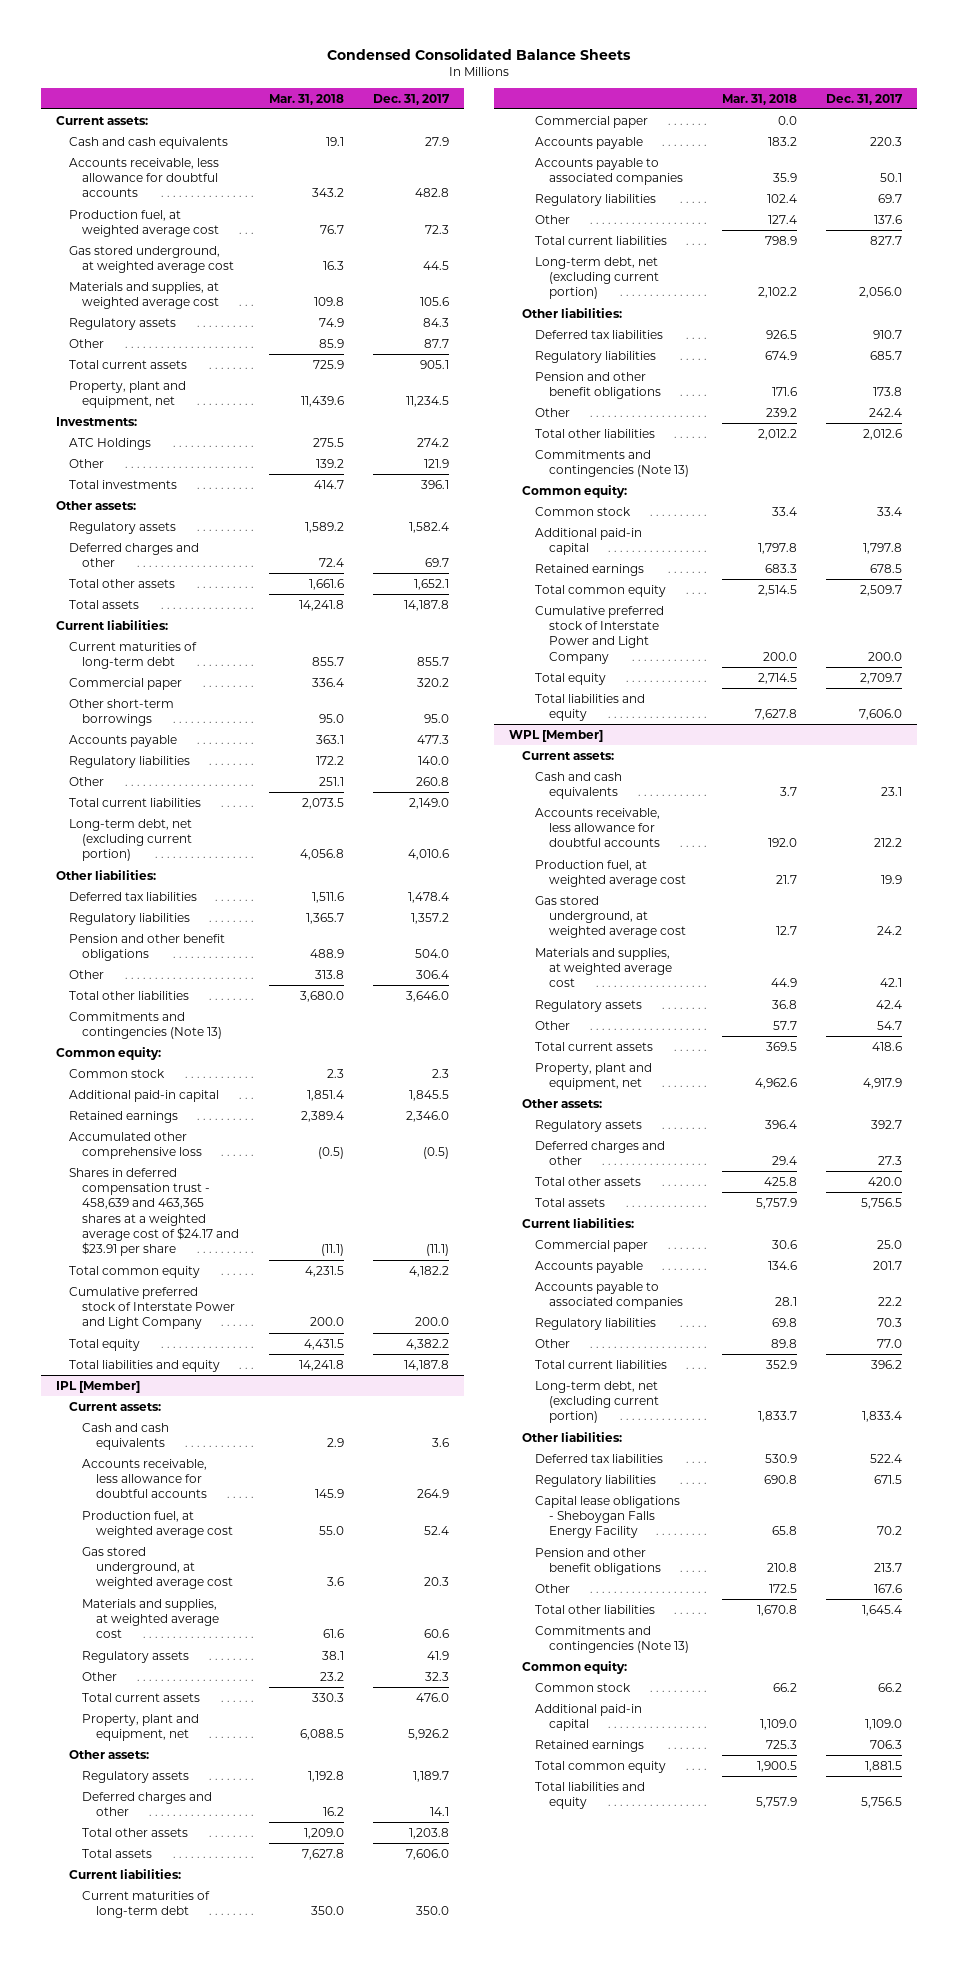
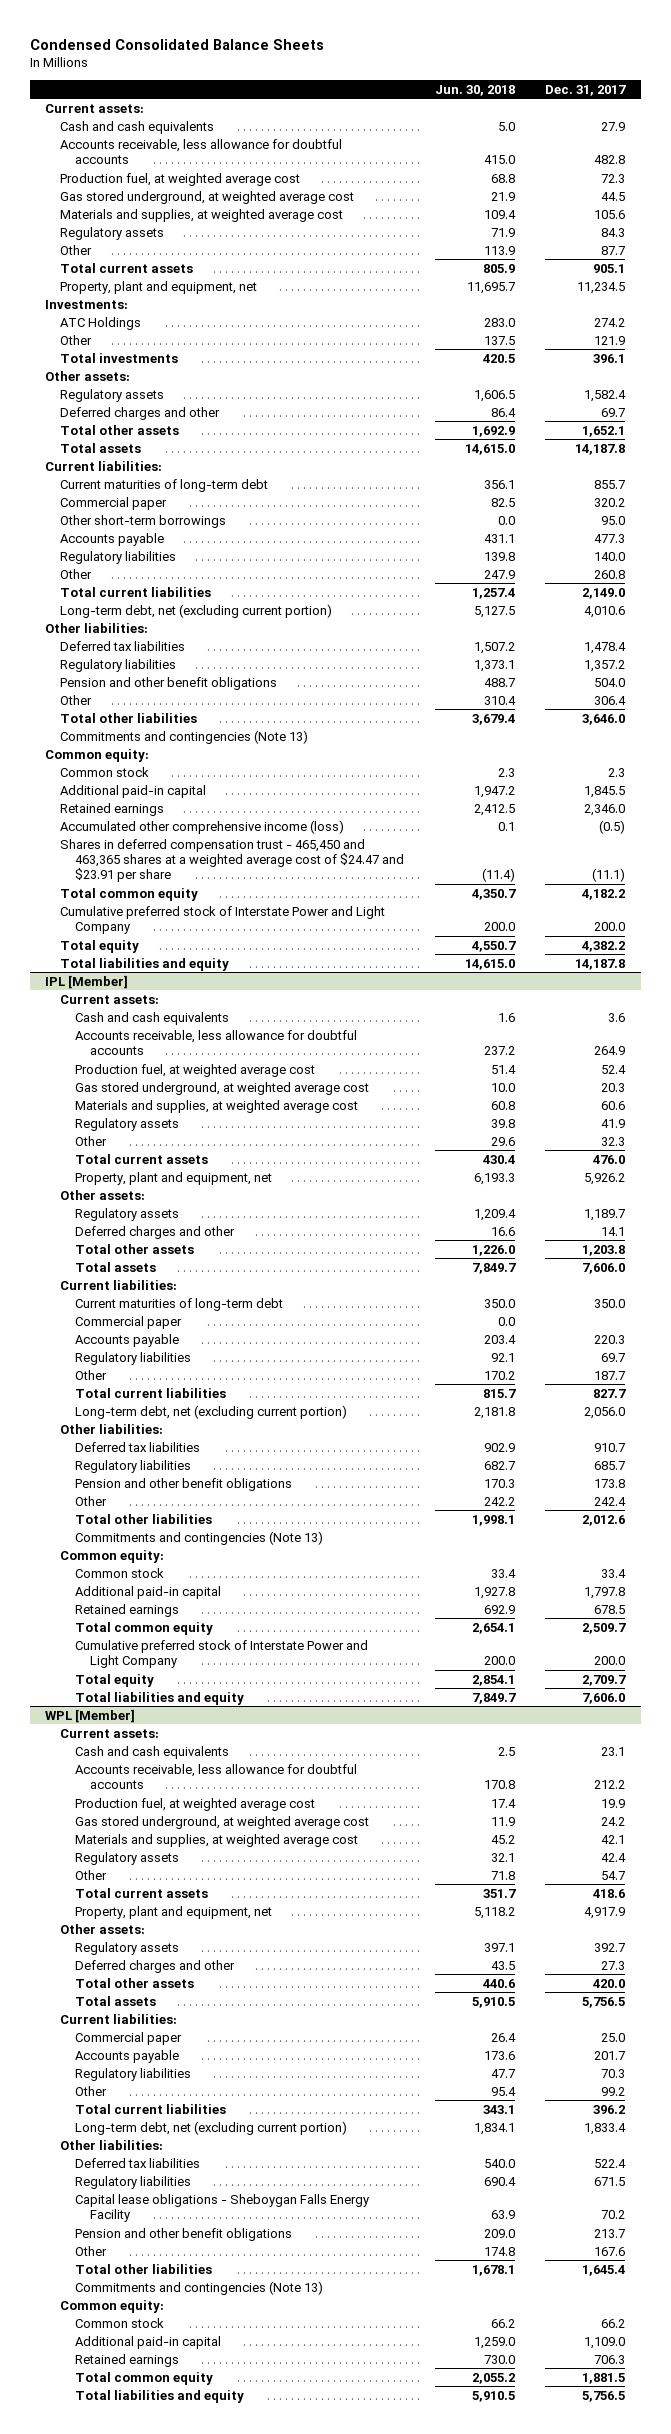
[268,93,344,105] Mar. 31, 2018 -> none
none -> [434,84,515,96] Jun. 30, 2018
[68,1131,203,1160] Accumulated other comprehensive loss -> [60,819,345,834] Accumulated other comprehensive income (loss)
[68,1167,240,1257] Shares in deferred compensation trust - 458,639 and 463,365 shares at a weighted average cost of $24.17 and $23.91 per share -> [60,838,405,883] Shares in deferred compensation trust - 465,450 and 463,365 shares at a weighted average cost of $24.47 and $23.91 per share
[535,157,683,186] Accounts payable to associated companies -> none
[874,214,903,224] 137.6 -> [594,1370,626,1380] 187.7
[535,1281,683,1310] Accounts payable to associated companies -> none
[877,1338,903,1348] 77.0 -> [601,2086,626,2096] 99.2

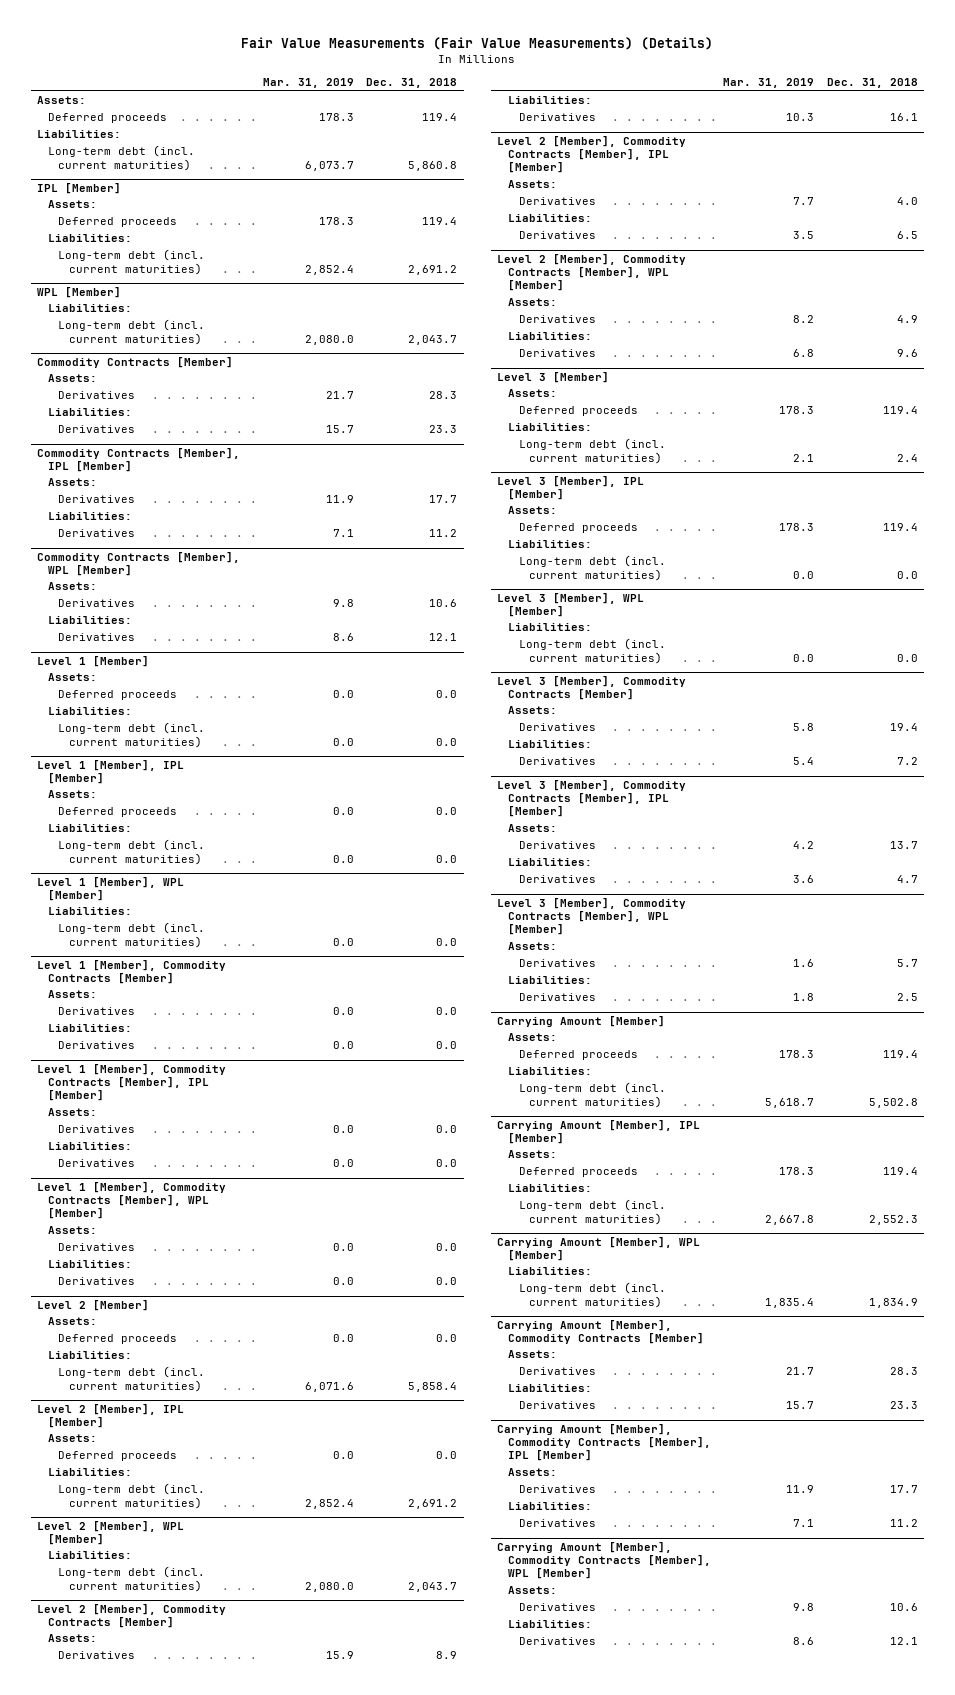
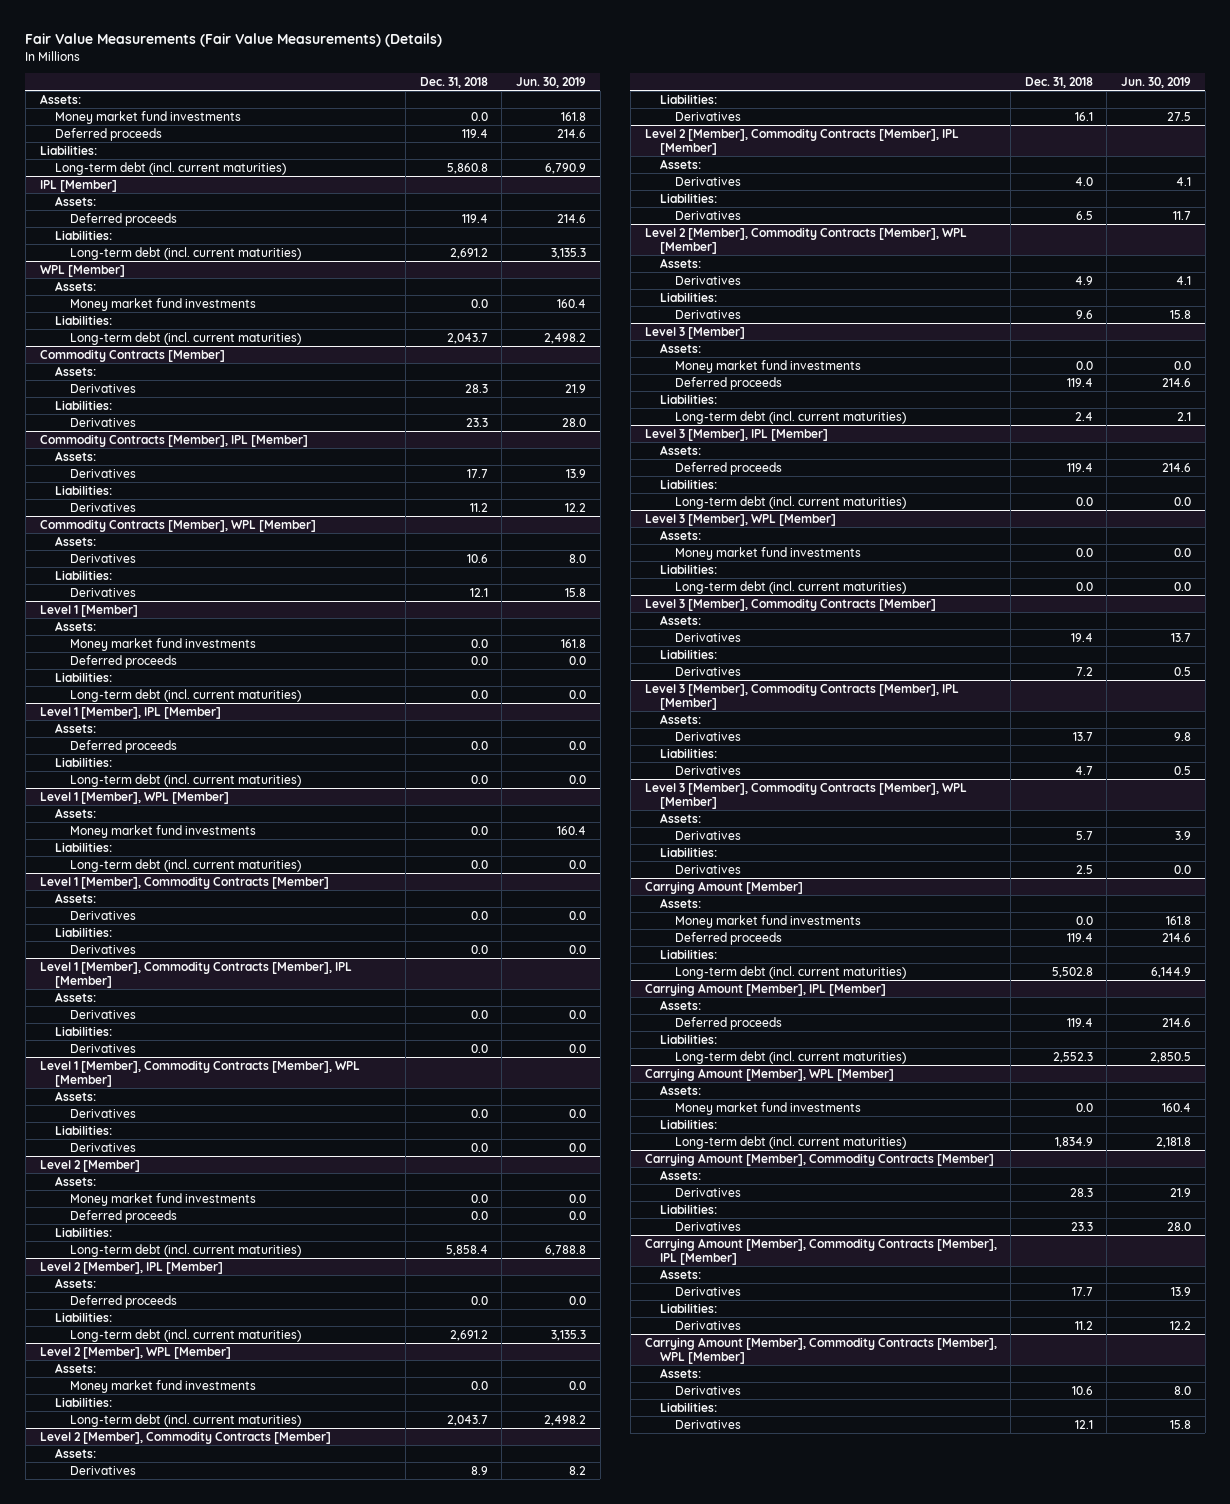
[262,78,354,89] Mar. 31, 2019 -> none
none -> [515,76,586,88] Jun. 30, 2019
none -> [54,110,241,124] Money market fund investments
none -> [54,280,96,291] Assets:
none -> [69,297,256,311] Money market fund investments
none -> [69,637,256,651] Money market fund investments
none -> [54,807,96,818] Assets:
none -> [69,824,256,838] Money market fund investments
none -> [69,1192,256,1206] Money market fund investments
none -> [54,1362,96,1373] Assets:
none -> [69,1379,256,1393] Money market fund investments
none -> [674,359,861,373] Money market fund investments
none -> [659,529,701,540] Assets:
none -> [674,546,861,560] Money market fund investments
none -> [674,914,861,928] Money market fund investments
none -> [659,1084,701,1095] Assets:
none -> [674,1101,861,1115] Money market fund investments

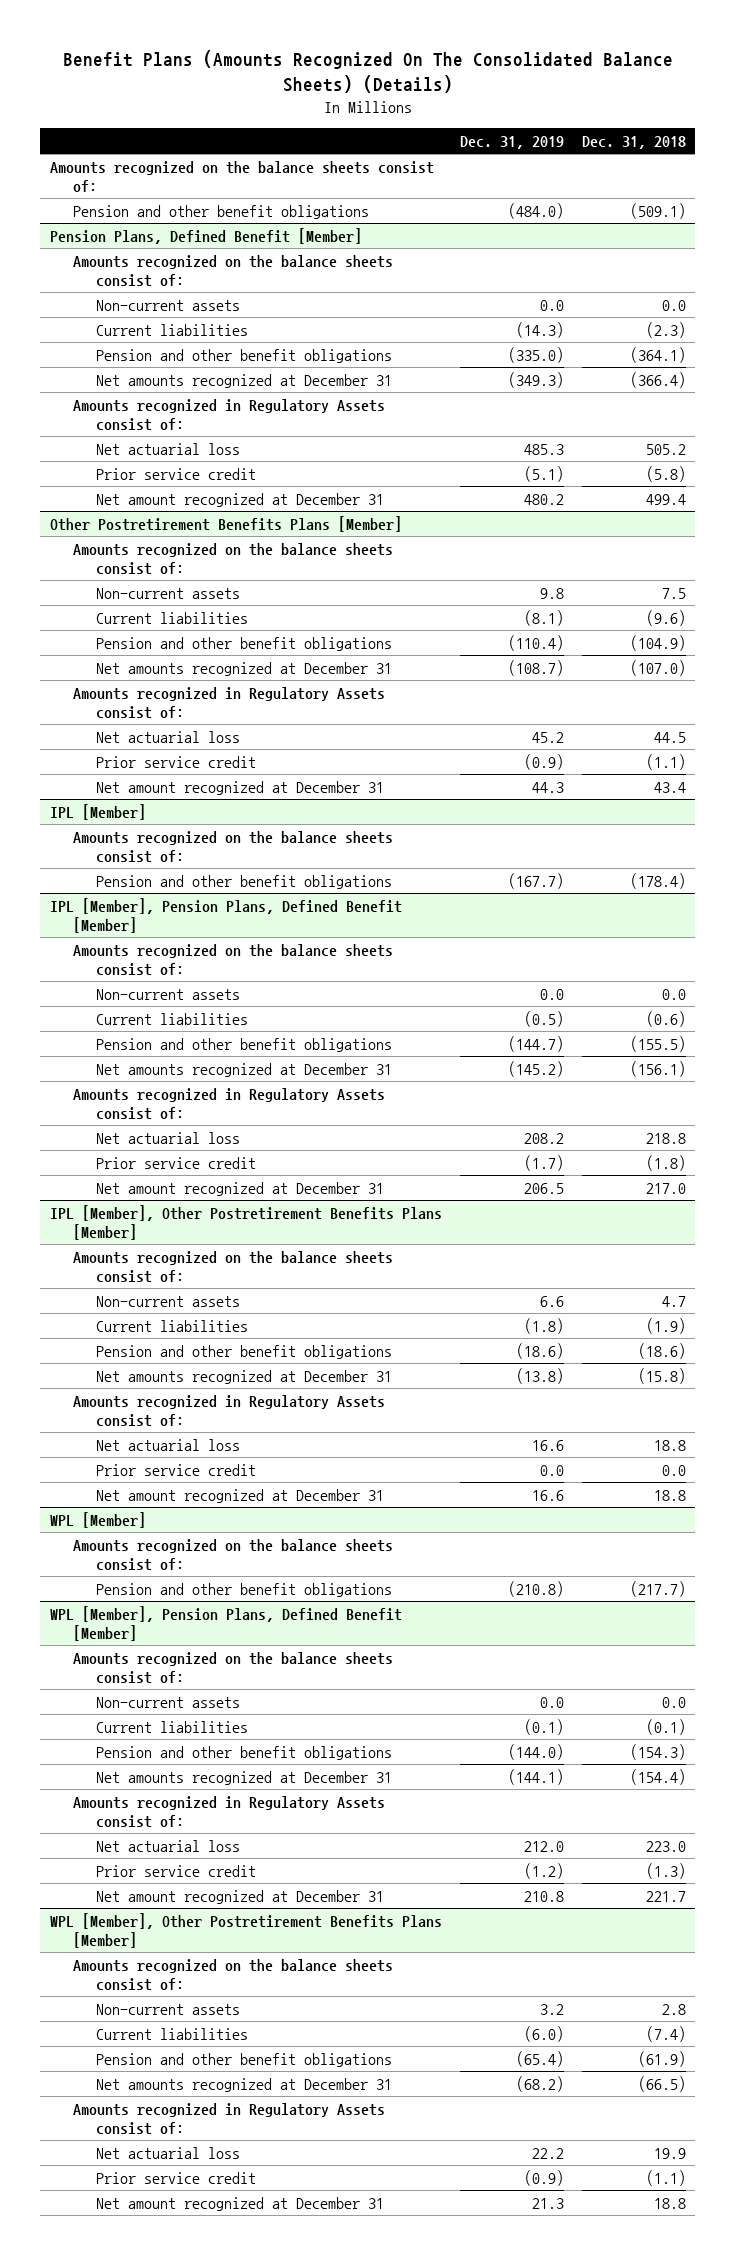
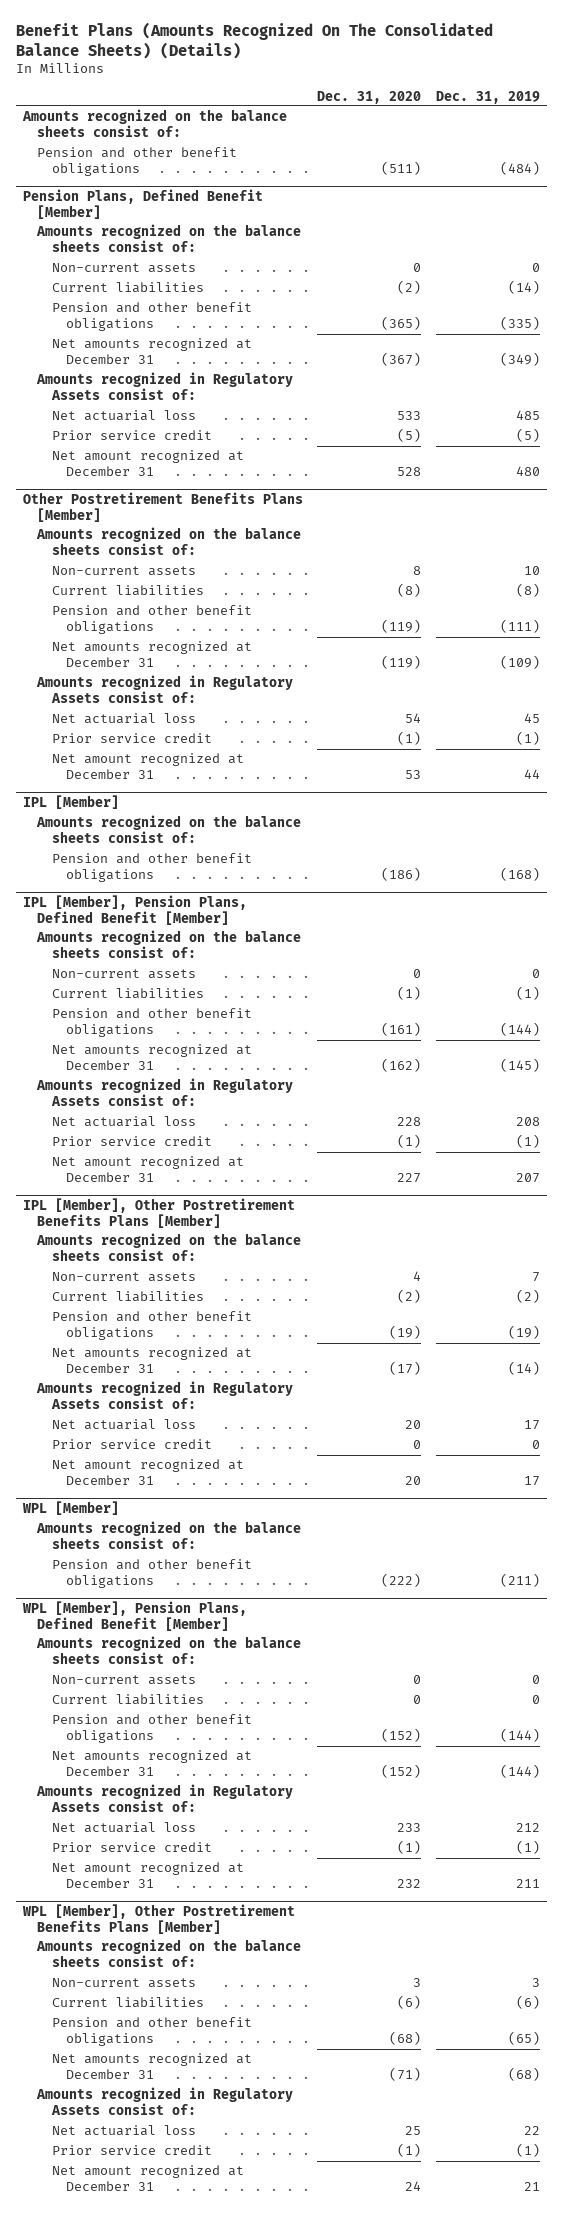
[581,135,686,149] Dec. 31, 2018 -> none
none -> [317,90,422,104] Dec. 31, 2020
[507,202,564,219] (484.0) -> [499,161,540,176] (484)
[539,299,564,311] 0.0 -> [531,263,540,273] 0
[515,321,564,338] (14.3) -> [507,280,540,295] (14)
[507,346,564,363] (335.0) -> [499,316,540,331] (335)
[507,371,564,388] (349.3) -> [499,352,540,367] (349)
[523,443,564,455] 485.3 -> [515,410,540,421] 485
[523,465,564,482] (5.1) -> [515,428,540,443] (5)
[523,493,564,505] 480.2 -> [515,466,540,477] 480
[539,587,564,599] 9.8 -> [523,566,540,576] 10
[523,609,564,626] (8.1) -> [515,583,540,598] (8)
[507,634,564,651] (110.4) -> [499,619,540,634] (111)
[507,659,564,676] (108.7) -> [499,655,540,670] (109)
[531,731,564,743] 45.2 -> [523,713,540,724] 45
[523,753,564,770] (0.9) -> [515,731,540,746] (1)
[531,781,564,793] 44.3 -> [523,769,540,780] 44
[507,872,564,889] (167.7) -> [499,867,540,882] (168)
[539,988,564,1000] 0.0 -> [531,969,540,979] 0
[523,1010,564,1027] (0.5) -> [515,986,540,1001] (1)
[507,1035,564,1052] (144.7) -> [499,1022,540,1037] (144)
[507,1060,564,1077] (145.2) -> [499,1058,540,1073] (145)
[523,1132,564,1144] 208.2 -> [515,1117,540,1127] 208
[523,1154,564,1171] (1.7) -> [515,1134,540,1149] (1)
[523,1182,564,1194] 206.5 -> [515,1173,540,1184] 207
[539,1295,564,1307] 6.6 -> [531,1272,540,1283] 7
[523,1317,564,1334] (1.8) -> [515,1289,540,1304] (2)
[515,1342,564,1359] (18.6) -> [507,1325,540,1340] (19)
[515,1367,564,1384] (13.8) -> [507,1361,540,1376] (14)
[531,1439,564,1451] 16.6 -> [523,1420,540,1431] 17
[539,1464,564,1476] 0.0 -> [531,1440,540,1450] 0
[531,1489,564,1501] 16.6 -> [523,1476,540,1487] 17
[507,1580,564,1597] (210.8) -> [499,1573,540,1588] (211)
[539,1696,564,1708] 0.0 -> [531,1675,540,1685] 0
[523,1718,564,1735] (0.1) -> [531,1695,540,1705] 0
[507,1743,564,1760] (144.0) -> [499,1728,540,1743] (144)
[507,1768,564,1785] (144.1) -> [499,1764,540,1779] (144)
[523,1840,564,1852] 212.0 -> [515,1823,540,1833] 212
[523,1862,564,1879] (1.2) -> [515,1840,540,1855] (1)
[523,1890,564,1902] 210.8 -> [515,1879,540,1889] 211
[539,2003,564,2015] 3.2 -> [531,1978,540,1988] 3
[523,2025,564,2042] (6.0) -> [515,1995,540,2010] (6)
[515,2050,564,2067] (65.4) -> [507,2031,540,2046] (65)
[515,2075,564,2092] (68.2) -> [507,2067,540,2082] (68)
[531,2147,564,2159] 22.2 -> [523,2126,540,2136] 22
[523,2169,564,2186] (0.9) -> [515,2143,540,2158] (1)
[531,2197,564,2209] 21.3 -> [523,2182,540,2192] 21

